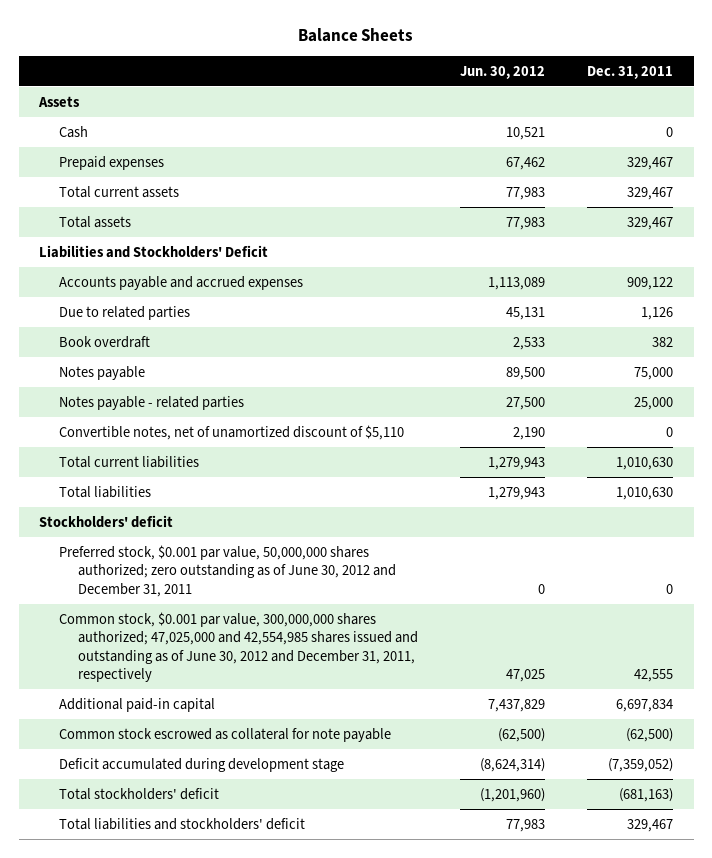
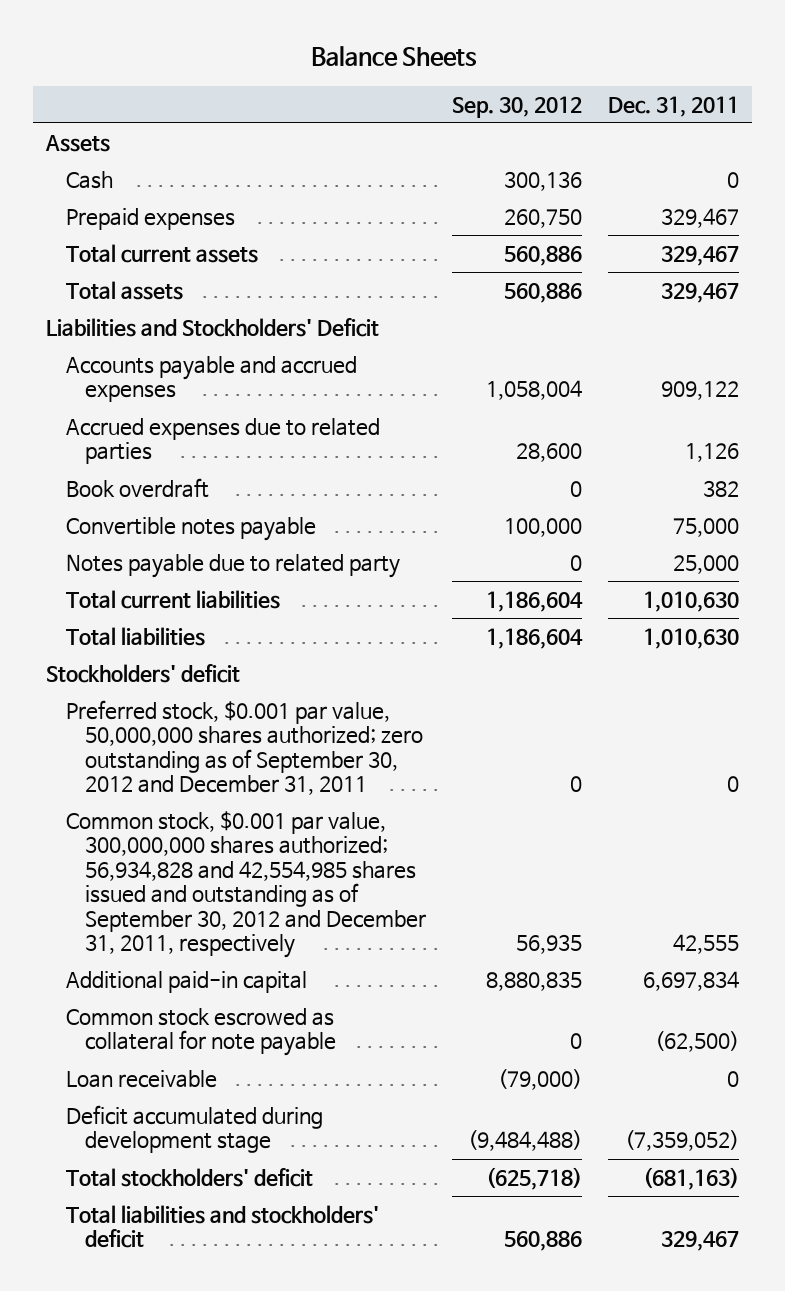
[460,65,546,79] Jun. 30, 2012 -> none
none -> [452,95,583,118] Sep. 30, 2012
[58,305,190,320] Due to related parties -> [65,417,380,465] Accrued expenses due to related parties
[58,365,145,380] Notes payable -> none
[58,395,244,410] Notes payable - related parties -> none
[58,424,404,440] Convertible notes, net of unamortized discount of $5,110 -> [65,516,316,541] Convertible notes payable
[665,426,673,437] 0 -> [673,517,740,537] 75,000
none -> [65,553,400,578] Notes payable due to related party
[58,544,397,597] Preferred stock, $0.001 par value, 50,000,000 shares authorized; zero outstanding as of June 30, 2012 and December 31, 2011 -> [65,699,424,796] Preferred stock, $0.001 par value, 50,000,000 shares authorized; zero outstanding as of September 30, 2012 and December 31, 2011
[58,611,419,683] Common stock, $0.001 par value, 300,000,000 shares authorized; 47,025,000 and 42,554,985 shares issued and outstanding as of June 30, 2012 and December 31, 2011, respectively -> [65,810,427,959] Common stock, $0.001 par value, 300,000,000 shares authorized; 56,934,828 and 42,554,985 shares issued and outstanding as of September 30, 2012 and December 31, 2011, respectively
none -> [65,1069,217,1088] Loan receivable

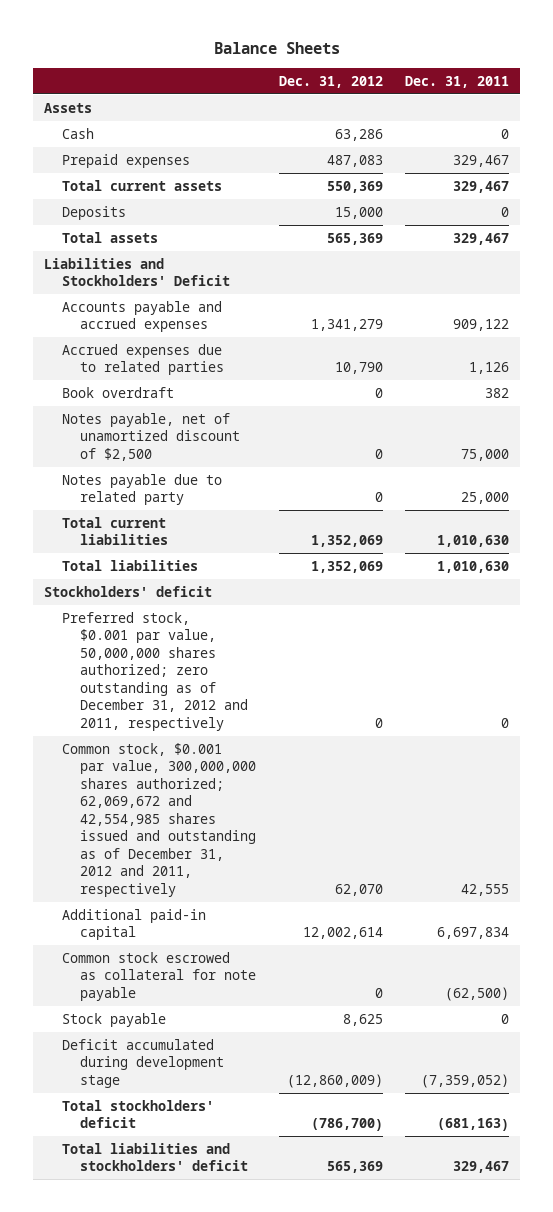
[452,95,583,118] Sep. 30, 2012 -> none
none -> [278,75,383,88] Dec. 31, 2012
none -> [62,205,127,220] Deposits
[65,516,316,541] Convertible notes payable -> none
none -> [62,412,241,461] Notes payable, net of unamortized discount of $2,500
[65,699,424,796] Preferred stock, $0.001 par value, 50,000,000 shares authorized; zero outstanding as of September 30, 2012 and December 31, 2011 -> [62,611,249,731] Preferred stock, $0.001 par value, 50,000,000 shares authorized; zero outstanding as of December 31, 2012 and 2011, respectively
[65,810,427,959] Common stock, $0.001 par value, 300,000,000 shares authorized; 56,934,828 and 42,554,985 shares issued and outstanding as of September 30, 2012 and December 31, 2011, respectively -> [62,742,257,897] Common stock, $0.001 par value, 300,000,000 shares authorized; 62,069,672 and 42,554,985 shares issued and outstanding as of December 31, 2012 and 2011, respectively
[65,1069,217,1088] Loan receivable -> none
none -> [62,1012,167,1027] Stock payable

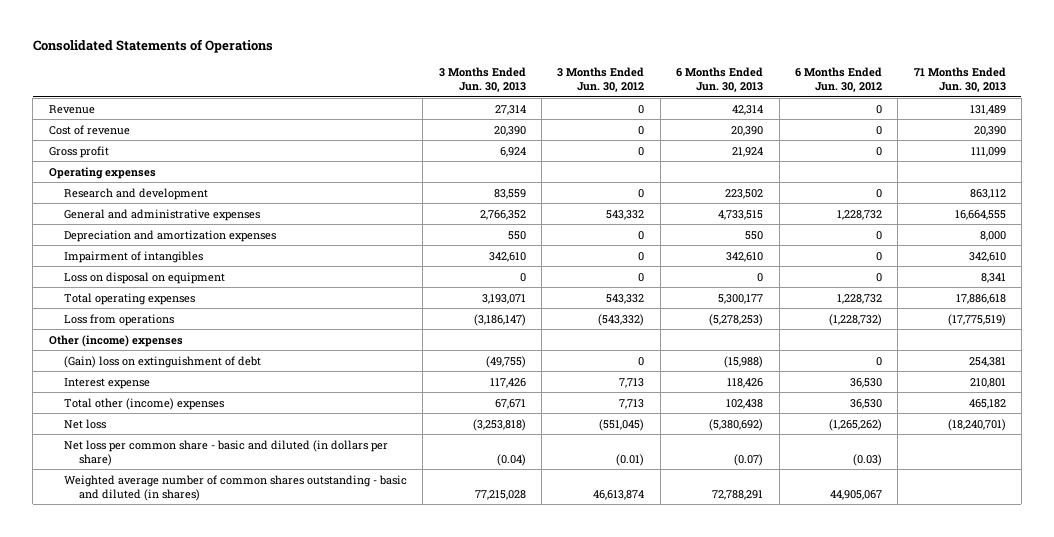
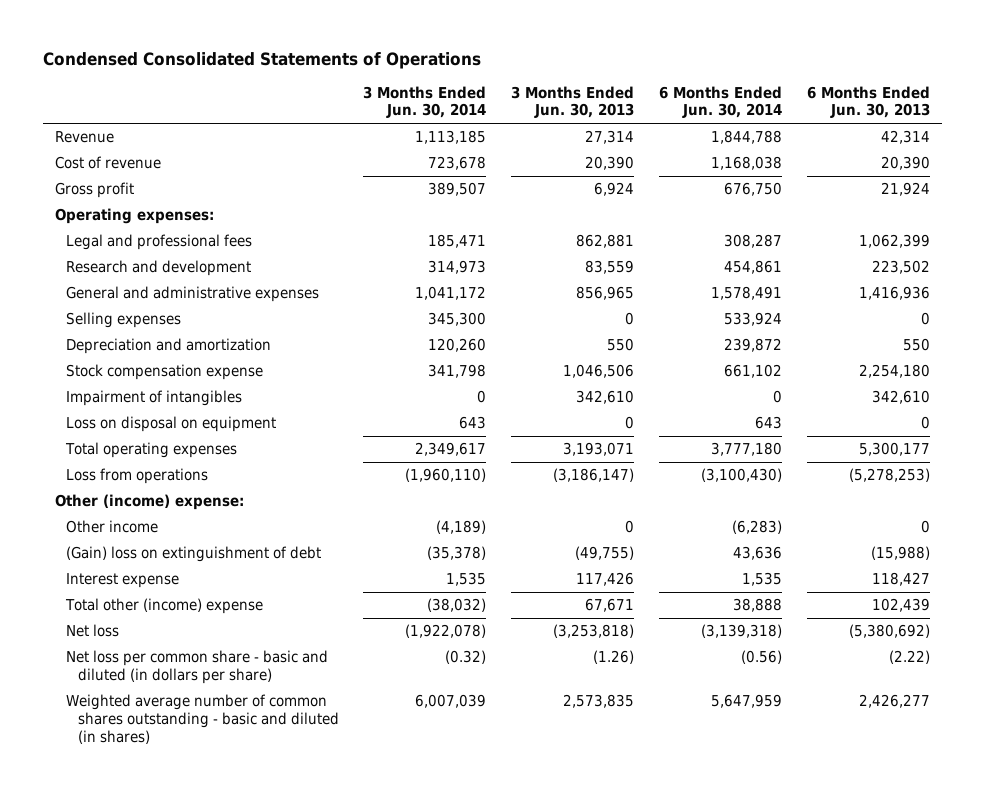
[32,39,273,54] Consolidated Statements of Operations -> [42,52,481,70] Condensed Consolidated Statements of Operations
[557,66,645,93] 3 Months Ended Jun. 30, 2012 -> none
[794,66,882,93] 6 Months Ended Jun. 30, 2012 -> none
[913,66,1006,93] 71 Months Ended Jun. 30, 2013 -> none
none -> [363,85,487,119] 3 Months Ended Jun. 30, 2014
none -> [658,85,782,119] 6 Months Ended Jun. 30, 2014
[48,166,156,179] Operating expenses -> [55,208,215,225] Operating expenses:
none -> [66,234,253,251] Legal and professional fees
[479,209,526,220] 2,766,352 -> [576,286,635,301] 856,965
[718,209,764,220] 4,733,515 -> [858,286,930,301] 1,416,936
none -> [66,312,182,329] Selling expenses
[64,229,277,242] Depreciation and amortization expenses -> [66,338,272,355] Depreciation and amortization
none -> [66,364,264,381] Stock compensation expense
[48,334,183,347] Other (income) expenses -> [55,494,245,511] Other (income) expense:
none -> [66,520,159,534] Other income
[727,377,764,388] 118,426 -> [871,572,930,587] 118,427
[64,397,225,410] Total other (income) expenses -> [65,598,264,615] Total other (income) expense
[726,398,764,409] 102,438 -> [871,598,930,613] 102,439
[496,453,526,466] (0.04) -> [593,650,635,665] (1.26)
[734,453,764,466] (0.07) -> [888,650,930,665] (2.22)
[474,489,526,500] 77,215,028 -> [563,694,635,709] 2,573,835
[712,489,764,500] 72,788,291 -> [858,694,930,709] 2,426,277

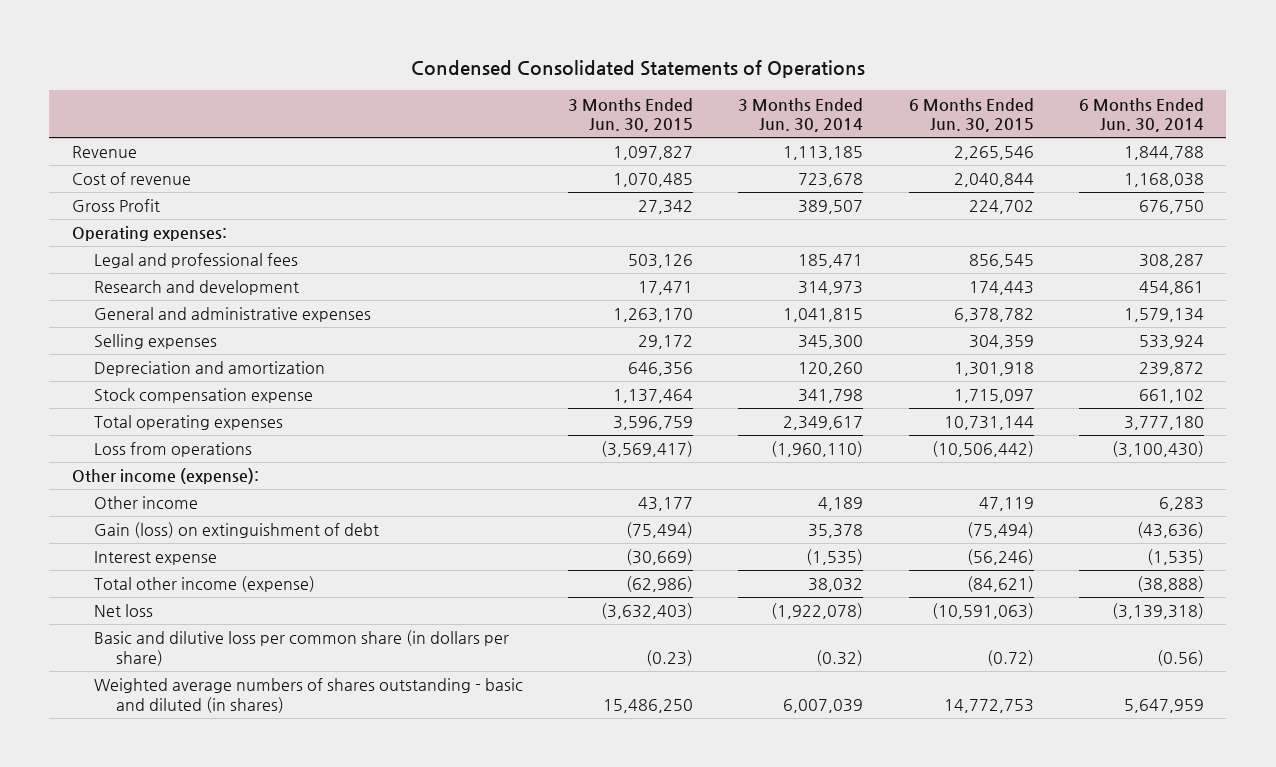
[511,85,635,119] 3 Months Ended Jun. 30, 2013 -> none
[806,85,930,119] 6 Months Ended Jun. 30, 2013 -> none
none -> [568,97,694,133] 3 Months Ended Jun. 30, 2015
none -> [908,97,1034,133] 6 Months Ended Jun. 30, 2015
[55,182,135,199] Gross profit -> [71,199,160,213] Gross Profit
[415,286,487,301] 1,041,172 -> [783,308,864,323] 1,041,815
[710,286,782,301] 1,578,491 -> [1123,308,1204,323] 1,579,134
[66,390,243,407] Impairment of intangibles -> none
[66,416,277,433] Loss on disposal on equipment -> none
[55,494,245,511] Other (income) expense: -> [71,468,259,485] Other income (expense):
[436,520,487,535] (4,189) -> [818,497,864,512] 4,189
[731,520,782,535] (6,283) -> [1158,497,1204,512] 6,283
[66,546,322,563] (Gain) loss on extinguishment of debt -> [94,522,380,539] Gain (loss) on extinguishment of debt
[427,546,487,561] (35,378) -> [808,524,864,539] 35,378
[732,546,782,561] 43,636 -> [1136,522,1204,539] (43,636)
[446,572,487,587] 1,535 -> [806,549,864,566] (1,535)
[741,572,782,587] 1,535 -> [1146,549,1204,566] (1,535)
[65,598,264,615] Total other (income) expense -> [94,576,316,593] Total other income (expense)
[427,598,487,613] (38,032) -> [808,578,864,593] 38,032
[732,598,782,613] 38,888 -> [1136,576,1204,593] (38,888)
[66,650,329,684] Net loss per common share - basic and diluted (in dollars per share) -> [94,630,510,667] Basic and dilutive loss per common share (in dollars per share)
[66,694,339,744] Weighted average number of common shares outstanding - basic and diluted (in shares) -> [94,678,524,714] Weighted average numbers of shares outstanding - basic and diluted (in shares)

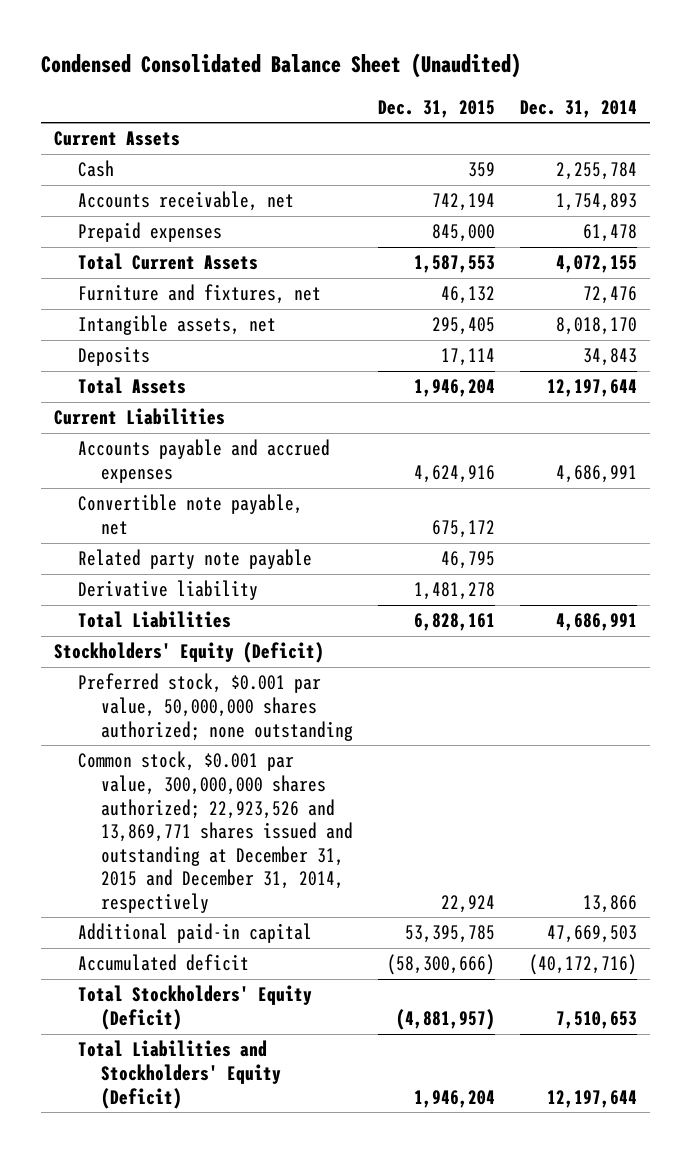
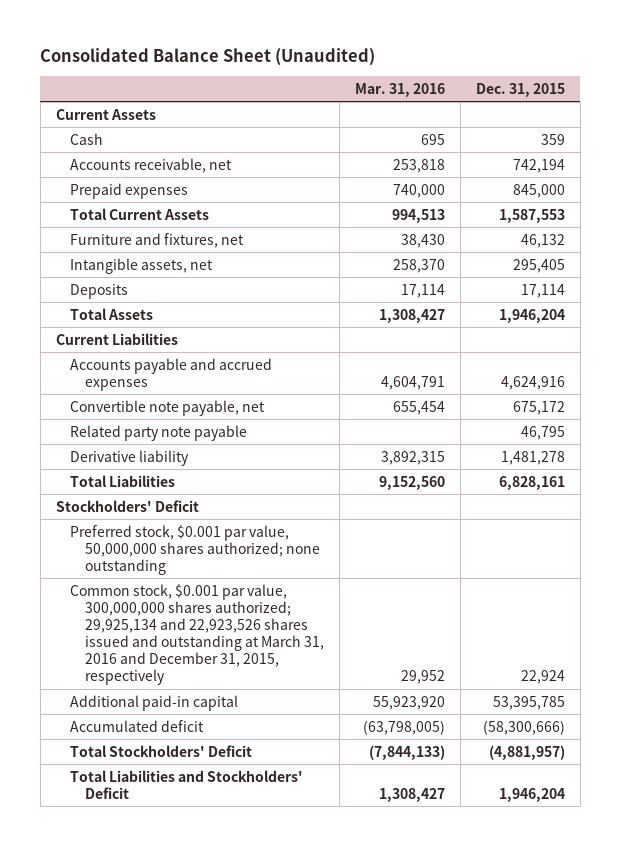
[41,52,522,78] Condensed Consolidated Balance Sheet (Unaudited) -> [40,48,376,67] Consolidated Balance Sheet (Unaudited)
[520,99,638,118] Dec. 31, 2014 -> none
none -> [355,82,446,97] Mar. 31, 2016
[53,642,324,664] Stockholders' Equity (Deficit) -> [55,499,199,512] Stockholders' Deficit
[77,751,354,913] Common stock, $0.001 par value, 300,000,000 shares authorized; 22,923,526 and 13,869,771 shares issued and outstanding at December 31, 2015 and December 31, 2014, respectively -> [70,583,325,686] Common stock, $0.001 par value, 300,000,000 shares authorized; 29,925,134 and 22,923,526 shares issued and outstanding at March 31, 2016 and December 31, 2015, respectively
[77,985,312,1030] Total Stockholders' Equity (Deficit) -> [70,744,253,757] Total Stockholders' Deficit
[77,1040,282,1109] Total Liabilities and Stockholders' Equity (Deficit) -> [70,769,304,799] Total Liabilities and Stockholders' Deficit

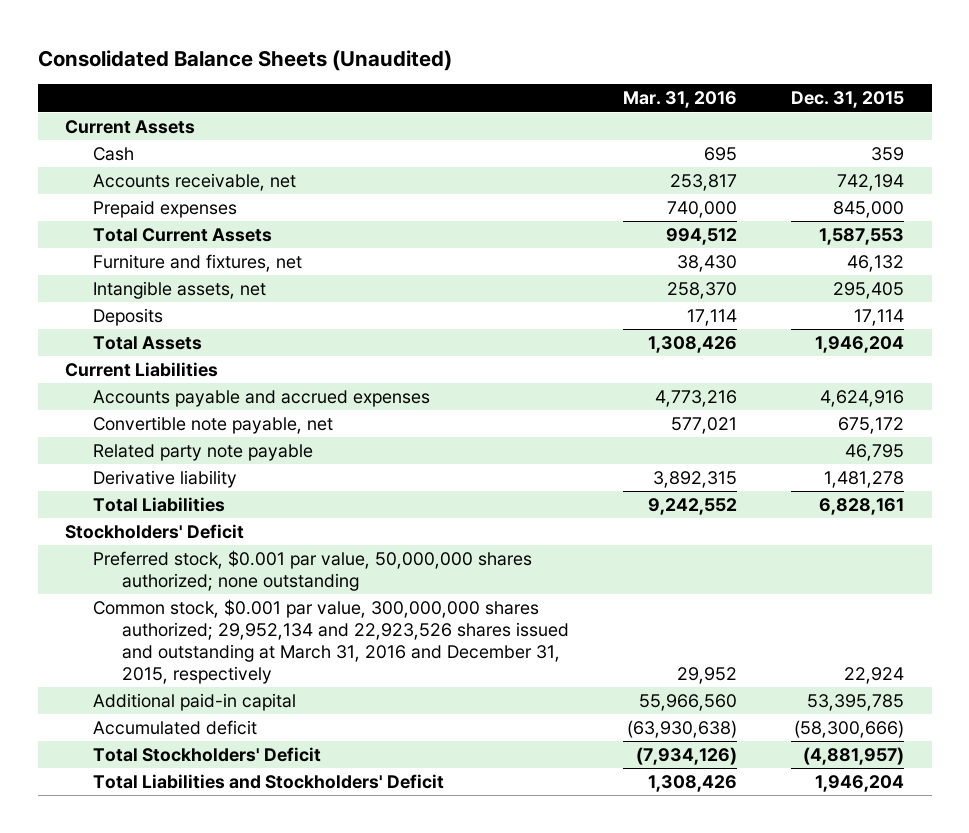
[40,48,376,67] Consolidated Balance Sheet (Unaudited) -> [37,49,452,71] Consolidated Balance Sheets (Unaudited)
[393,158,446,173] 253,818 -> [669,174,737,192] 253,817
[392,208,446,223] 994,513 -> [665,228,737,246] 994,512
[379,308,446,323] 1,308,427 -> [647,336,737,354] 1,308,426
[381,375,446,390] 4,604,791 -> [654,390,737,408] 4,773,216
[393,400,446,415] 655,454 -> [670,417,737,435] 577,021
[379,475,446,490] 9,152,560 -> [647,498,737,516] 9,242,552
[70,583,325,686] Common stock, $0.001 par value, 300,000,000 shares authorized; 29,925,134 and 22,923,526 shares issued and outstanding at March 31, 2016 and December 31, 2015, respectively -> [93,599,569,685] Common stock, $0.001 par value, 300,000,000 shares authorized; 29,952,134 and 22,923,526 shares issued and outstanding at March 31, 2016 and December 31, 2015, respectively
[373,695,446,710] 55,923,920 -> [638,694,737,712] 55,966,560
[363,719,446,735] (63,798,005) -> [626,720,737,739] (63,930,638)
[369,744,446,760] (7,844,133) -> [635,747,737,766] (7,934,126)
[379,787,446,802] 1,308,427 -> [647,775,737,793] 1,308,426

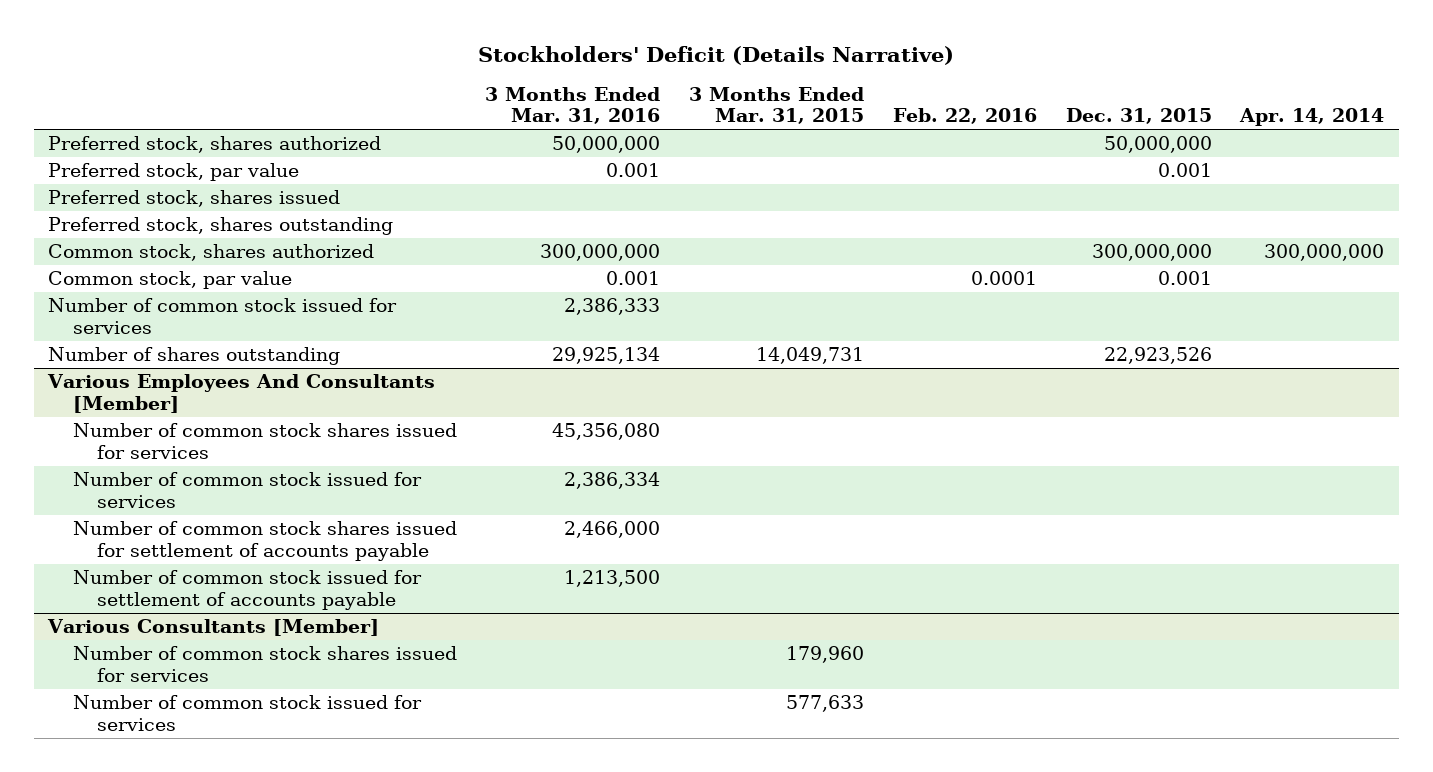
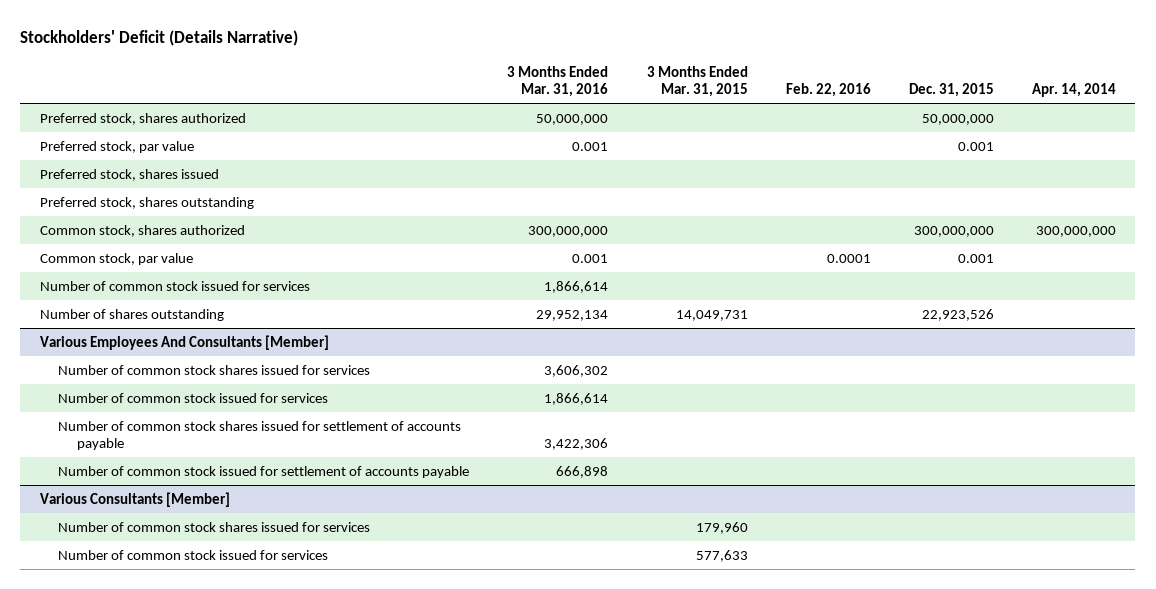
[564,298,661,316] 2,386,333 -> [544,280,609,293] 1,866,614
[552,347,661,365] 29,925,134 -> [536,309,609,321] 29,952,134
[552,423,661,441] 45,356,080 -> [544,364,609,377] 3,606,302
[564,472,661,490] 2,386,334 -> [544,392,609,405] 1,866,614
[564,521,661,539] 2,466,000 -> [544,437,609,450] 3,422,306
[564,570,661,588] 1,213,500 -> [556,465,609,478] 666,898

